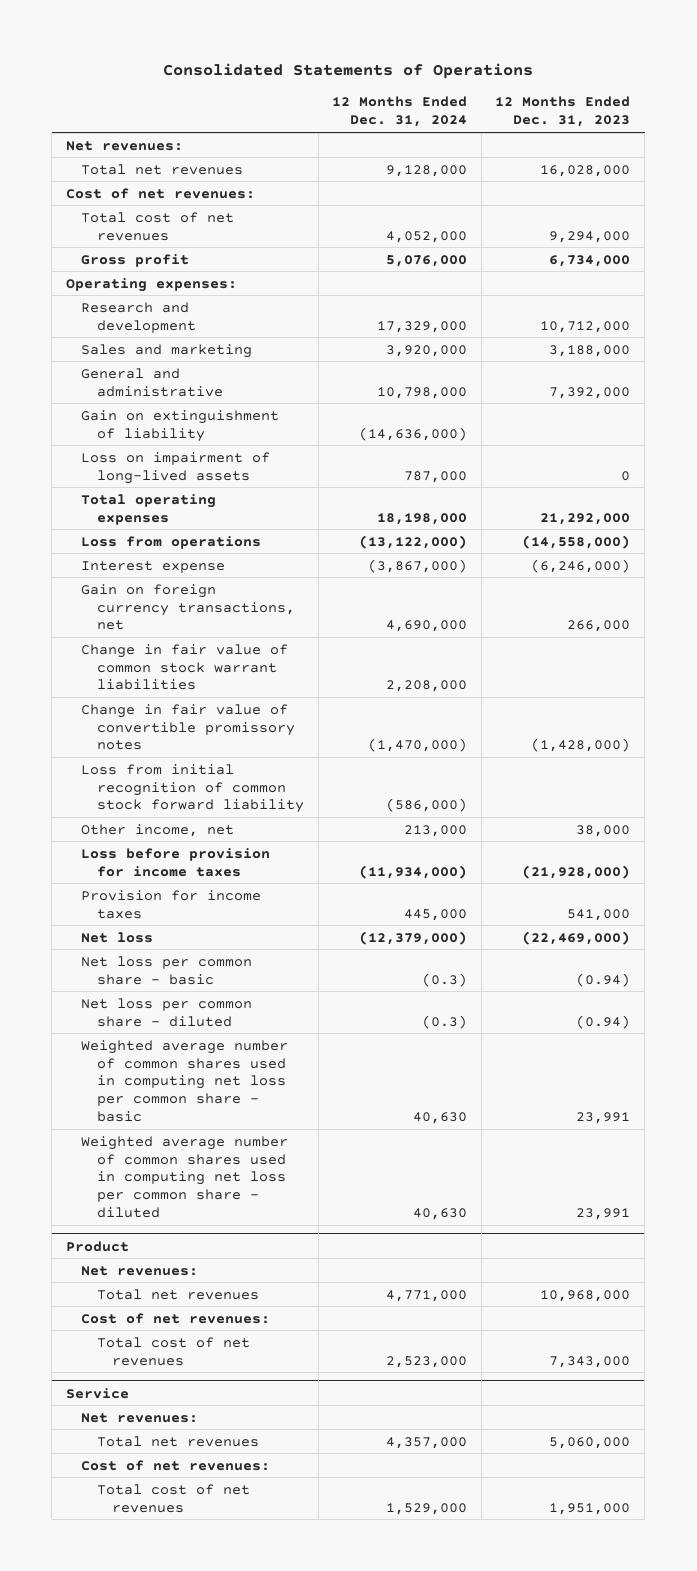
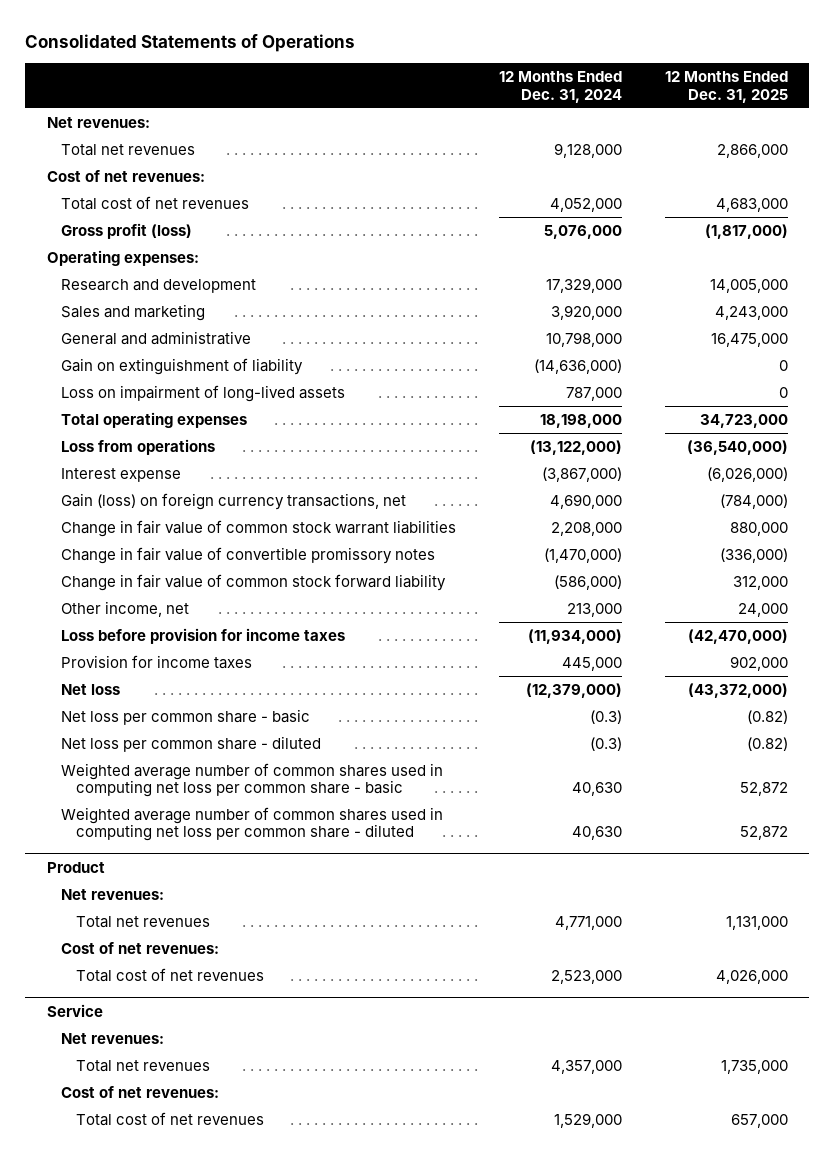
[495,96,631,128] 12 Months Ended Dec. 31, 2023 -> none
none -> [664,71,788,103] 12 Months Ended Dec. 31, 2025
[81,253,190,267] Gross profit -> [61,222,193,239] Gross profit (loss)
[81,583,295,631] Gain on foreign currency transactions, net -> [61,492,407,510] Gain (loss) on foreign currency transactions, net
[81,763,304,814] Loss from initial recognition of common stock forward liability -> [61,573,447,591] Change in fair value of common stock forward liability

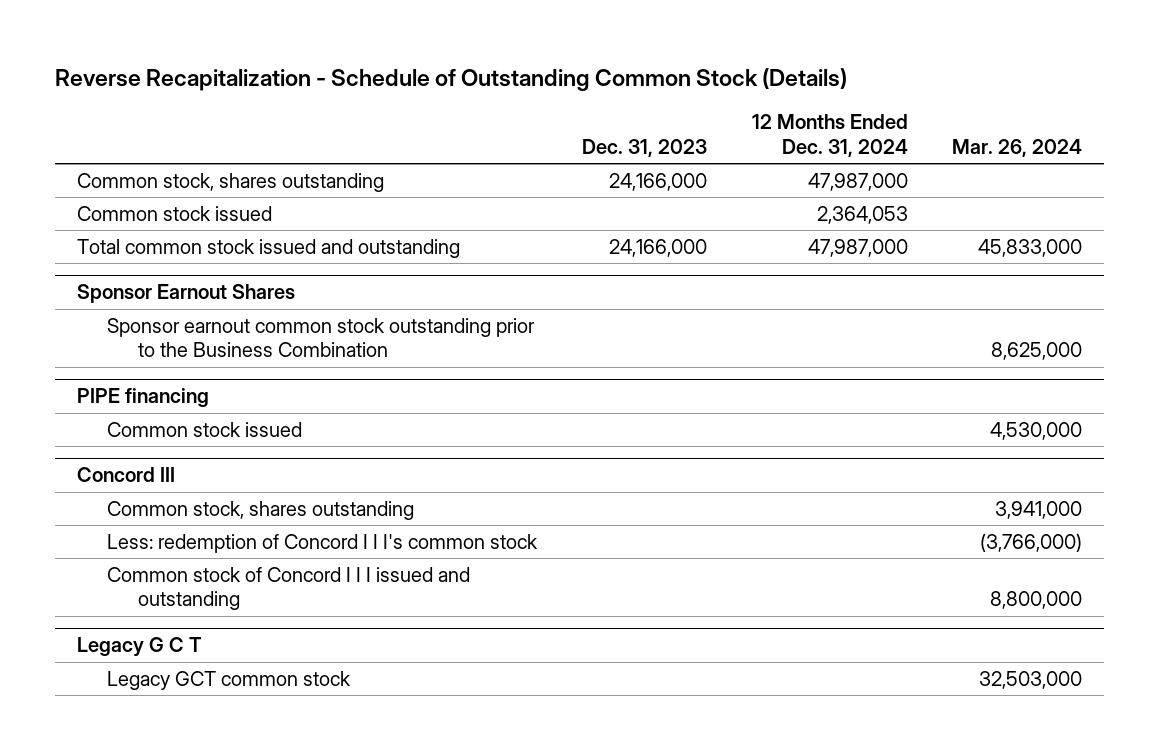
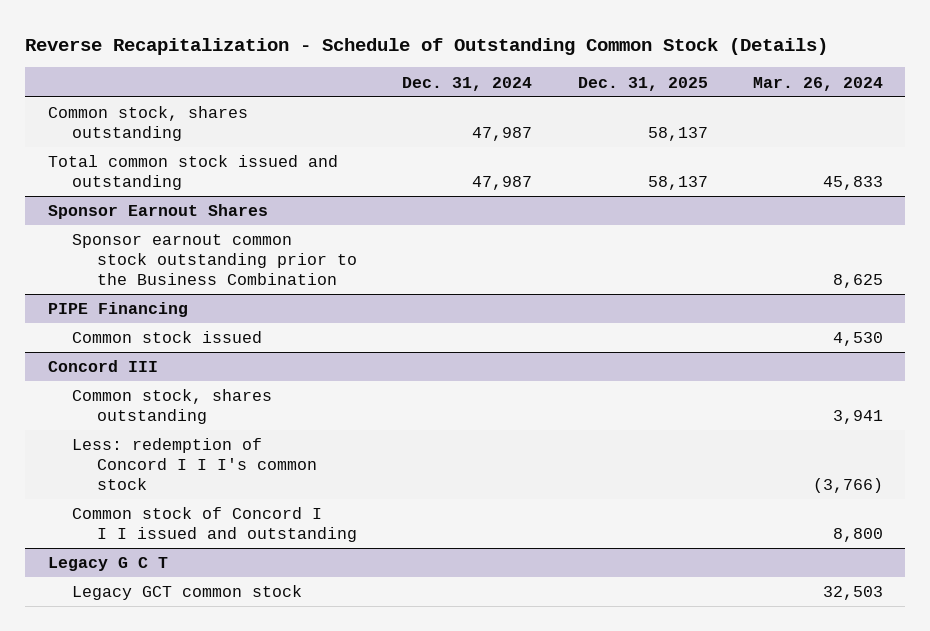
[581,138,707,157] Dec. 31, 2023 -> none
[751,114,908,157] 12 Months Ended Dec. 31, 2024 -> none
none -> [402,76,533,91] Dec. 31, 2024
none -> [577,76,708,91] Dec. 31, 2025
[77,205,273,221] Common stock issued -> none
[978,238,1083,257] 45,833,000 -> [822,176,883,191] 45,833
[991,342,1083,361] 8,625,000 -> [832,274,883,289] 8,625
[77,388,210,408] PIPE financing -> [47,302,188,318] PIPE Financing
[990,421,1083,440] 4,530,000 -> [832,332,883,347] 4,530
[995,500,1083,519] 3,941,000 -> [832,410,883,425] 3,941
[980,532,1083,552] (3,766,000) -> [812,478,883,494] (3,766)
[990,591,1083,610] 8,800,000 -> [832,528,883,543] 8,800
[979,670,1083,689] 32,503,000 -> [822,586,883,601] 32,503

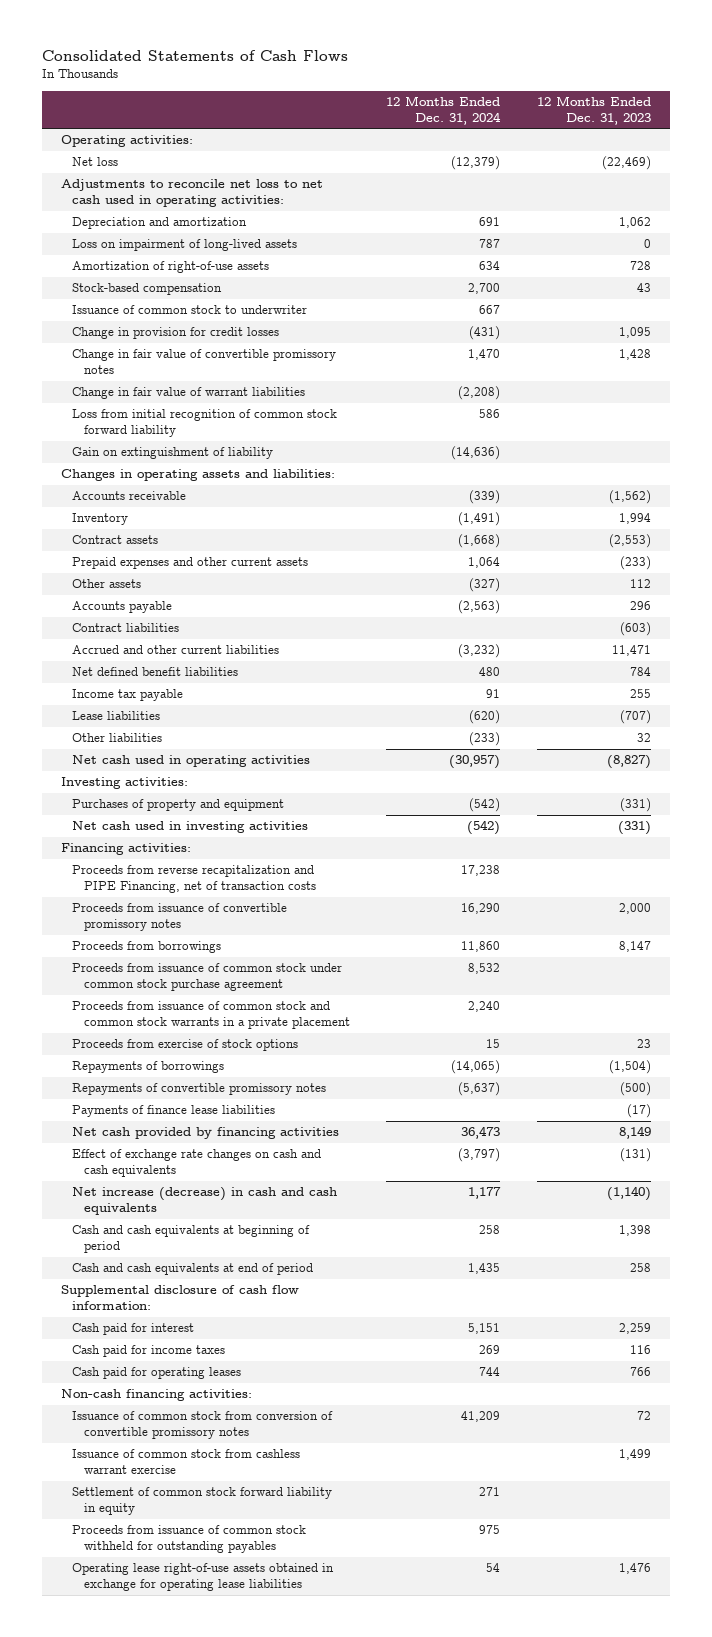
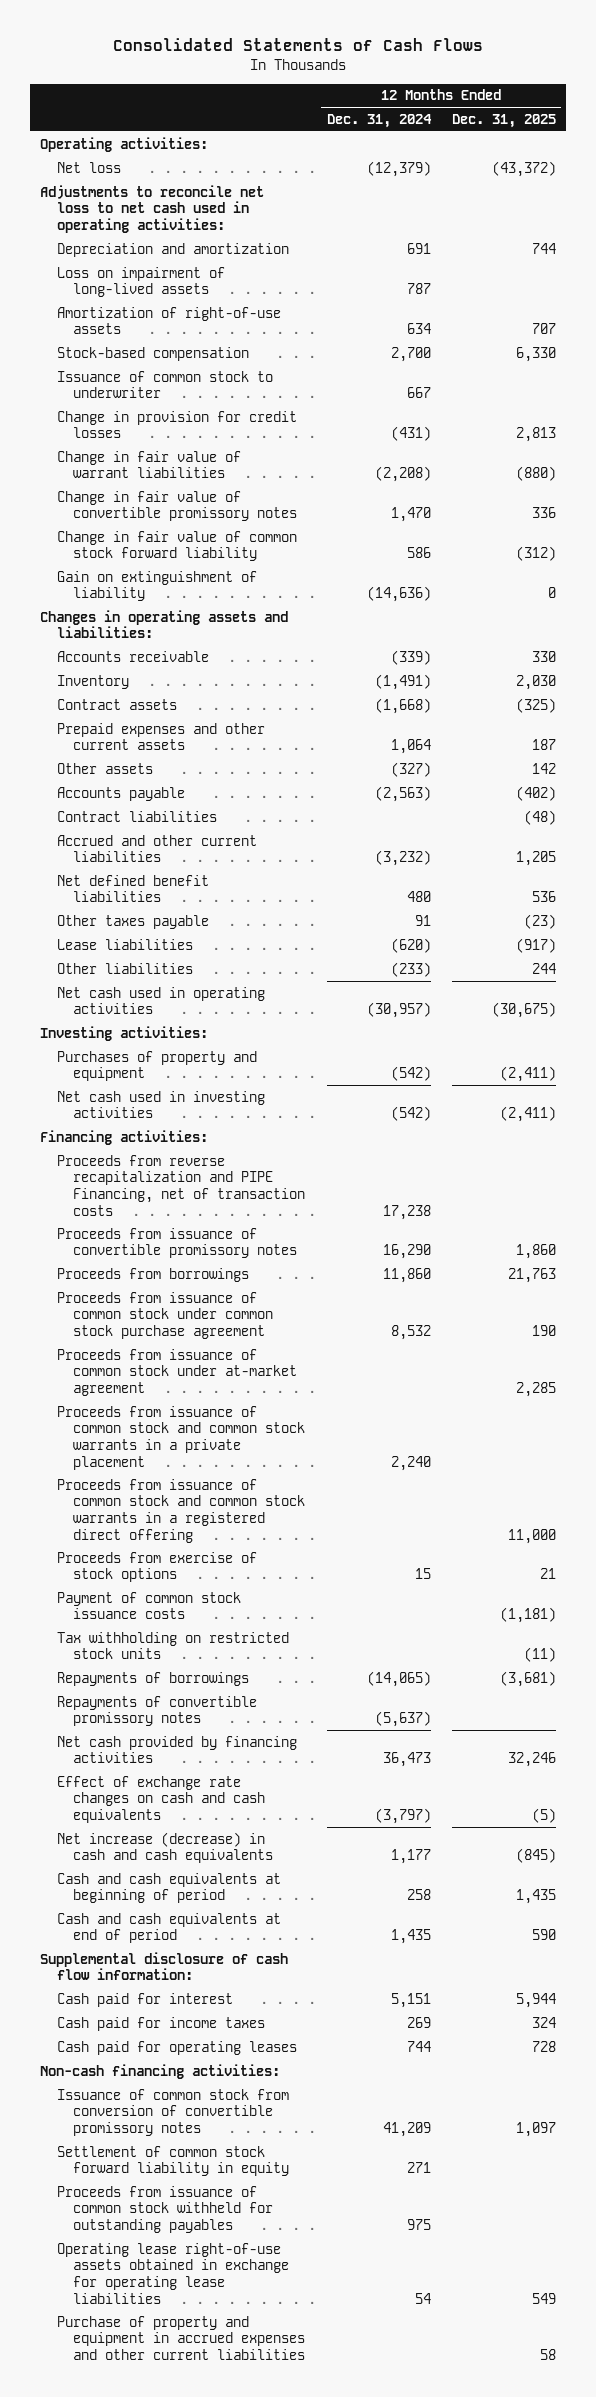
[537,96,652,125] 12 Months Ended Dec. 31, 2023 -> none
none -> [451,113,556,128] Dec. 31, 2025
[72,349,337,374] Change in fair value of convertible promissory notes -> [56,490,298,522] Change in fair value of convertible promissory notes
[72,409,338,437] Loss from initial recognition of common stock forward liability -> [56,530,297,562] Change in fair value of common stock forward liability
[72,689,184,702] Income tax payable -> [56,914,209,929] Other taxes payable
none -> [56,1348,298,1396] Proceeds from issuance of common stock under at-market agreement
none -> [56,1478,306,1543] Proceeds from issuance of common stock and common stock warrants in a registered direct offering
none -> [56,1591,241,1620] Payment of common stock issuance costs
none -> [56,1631,289,1660] Tax withholding on restricted stock units
[72,1105,276,1118] Payments of finance lease liabilities -> none
[72,1449,301,1474] Issuance of common stock from cashless warrant exercise -> none
none -> [56,2315,306,2360] Purchase of property and equipment in accrued expenses and other current liabilities

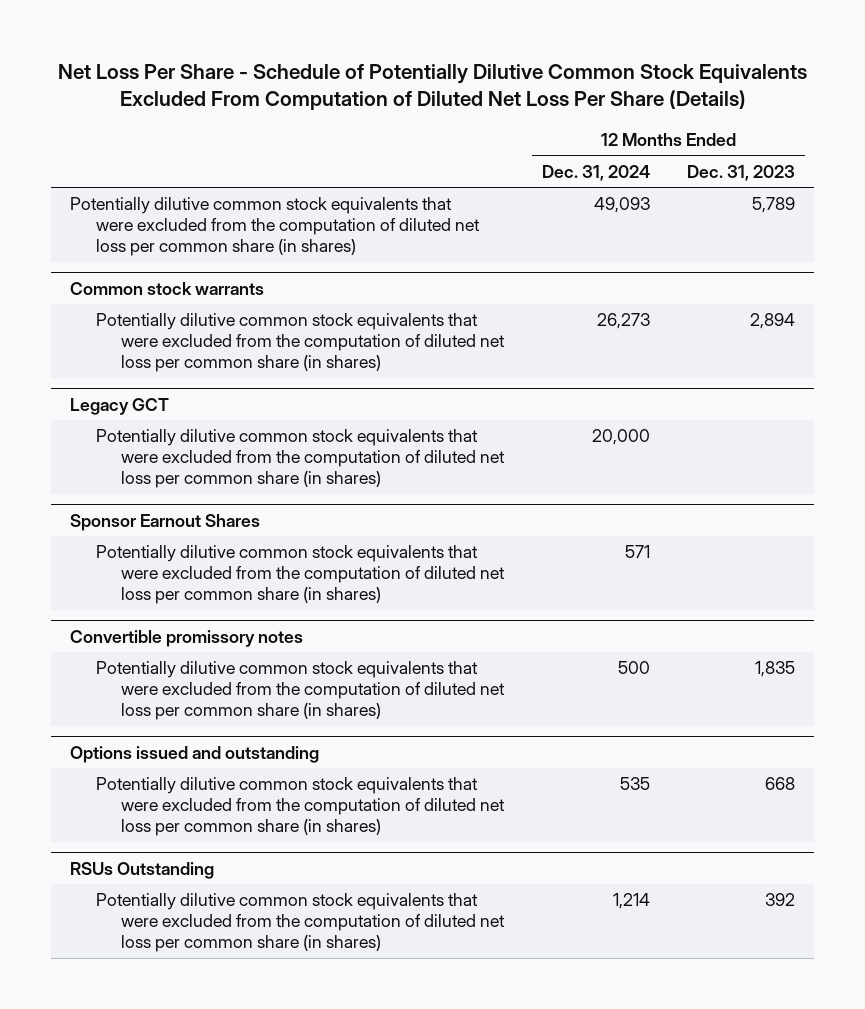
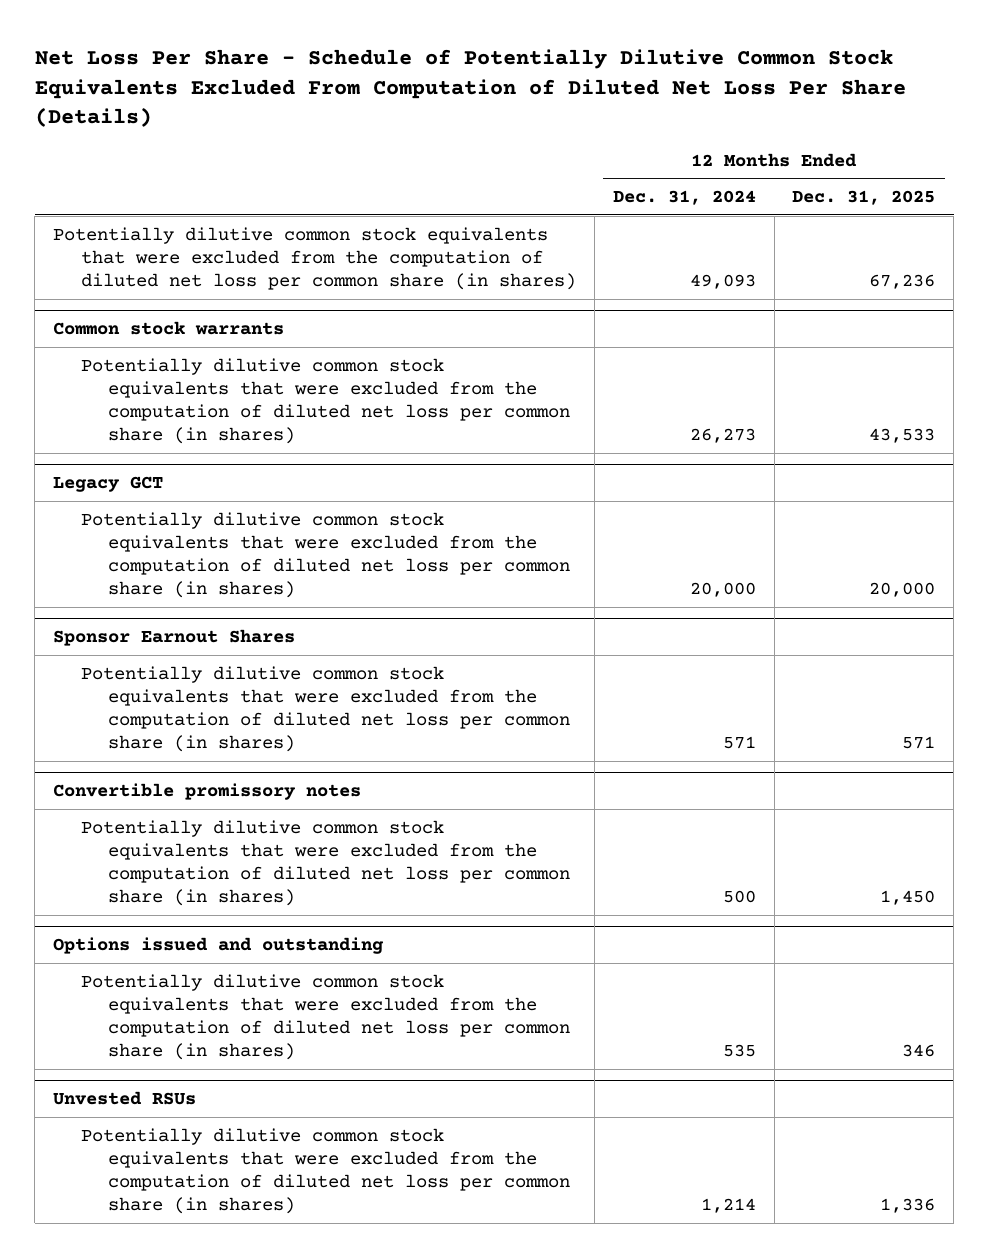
[687,164,796,181] Dec. 31, 2023 -> none
none -> [792,190,936,206] Dec. 31, 2025
[70,861,215,879] RSUs Outstanding -> [53,1091,197,1106] Unvested RSUs

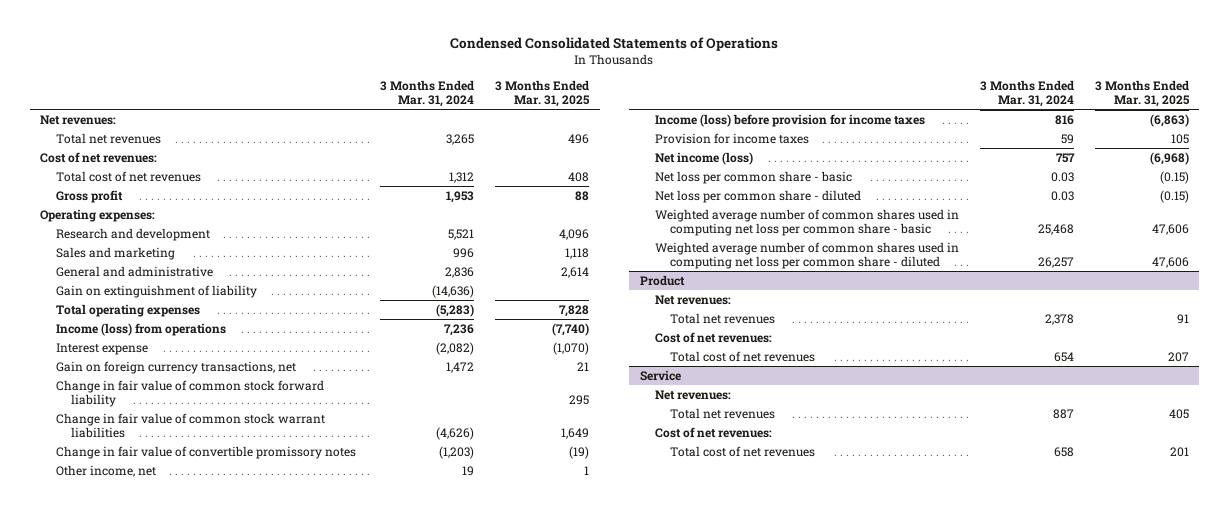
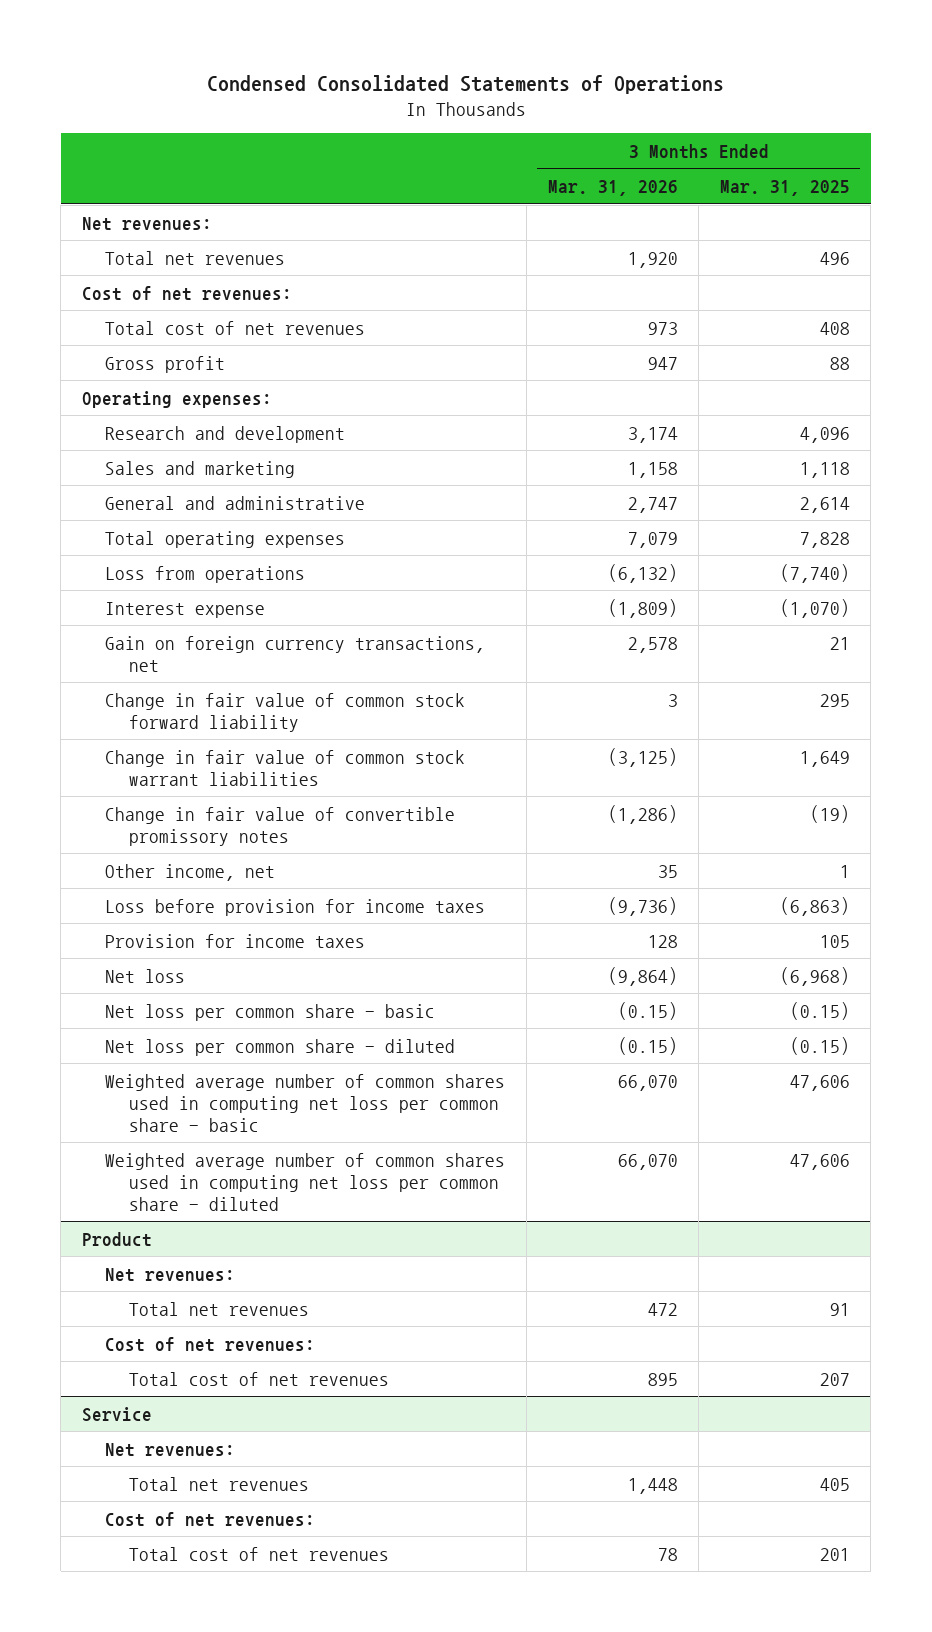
[380,79,475,107] 3 Months Ended Mar. 31, 2024 -> none
none -> [547,180,678,197] Mar. 31, 2026
[55,284,257,298] Gain on extinguishment of liability -> none
[55,322,226,336] Income (loss) from operations -> [105,565,306,583] Loss from operations
[654,113,925,127] Income (loss) before provision for income taxes -> [105,898,486,916] Loss before provision for income taxes
[654,151,753,165] Net income (loss) -> [105,968,186,983] Net loss

